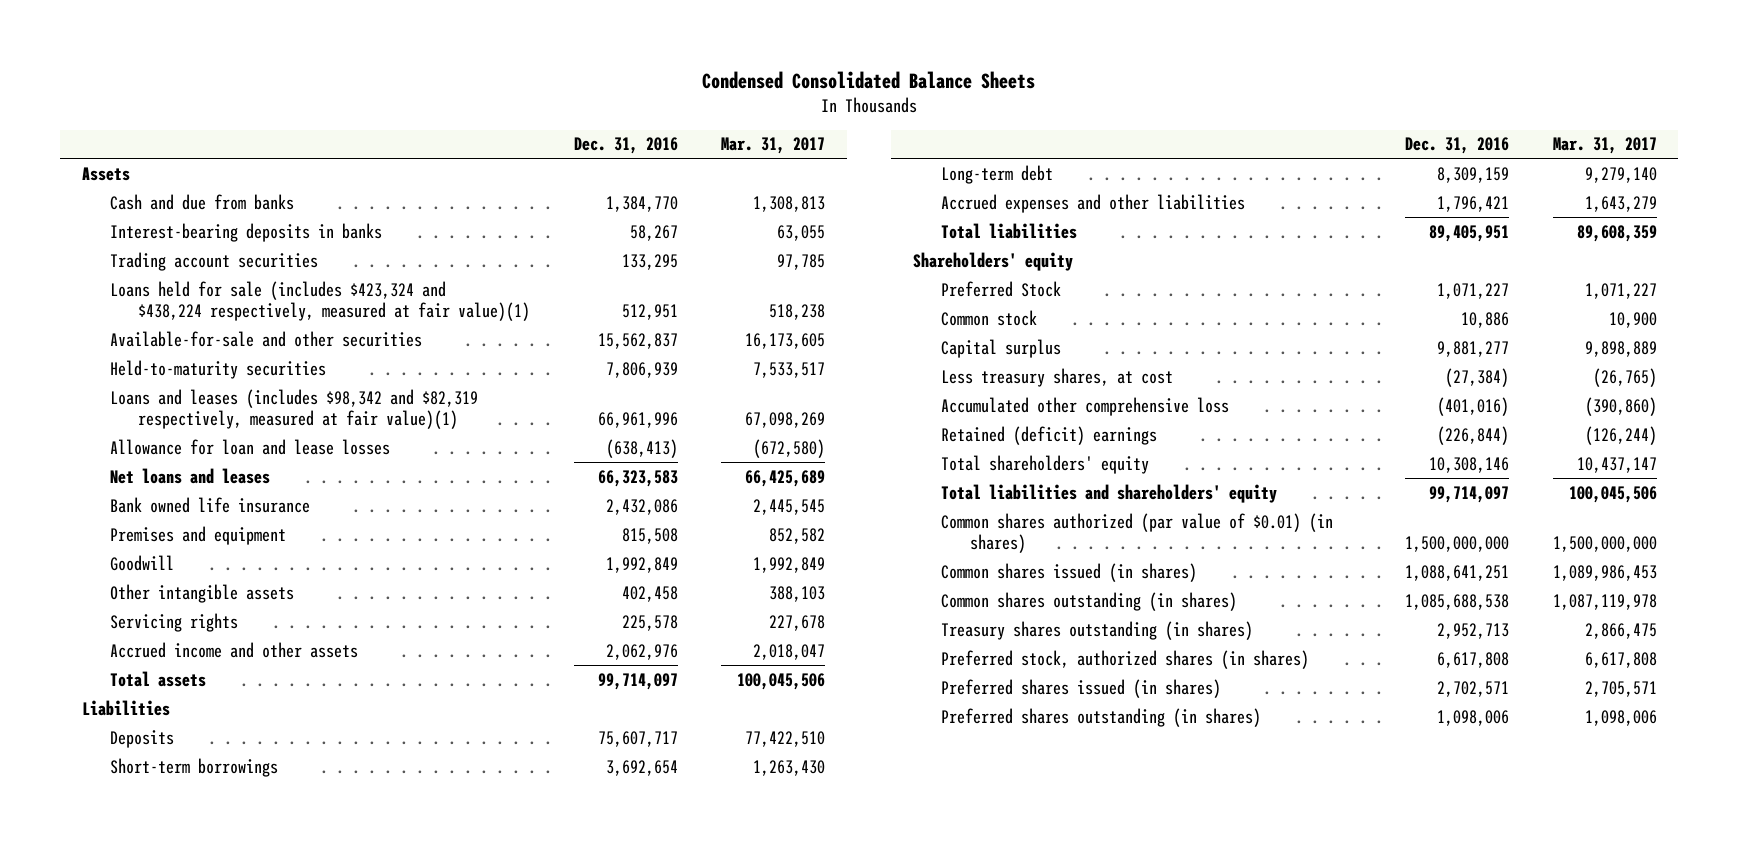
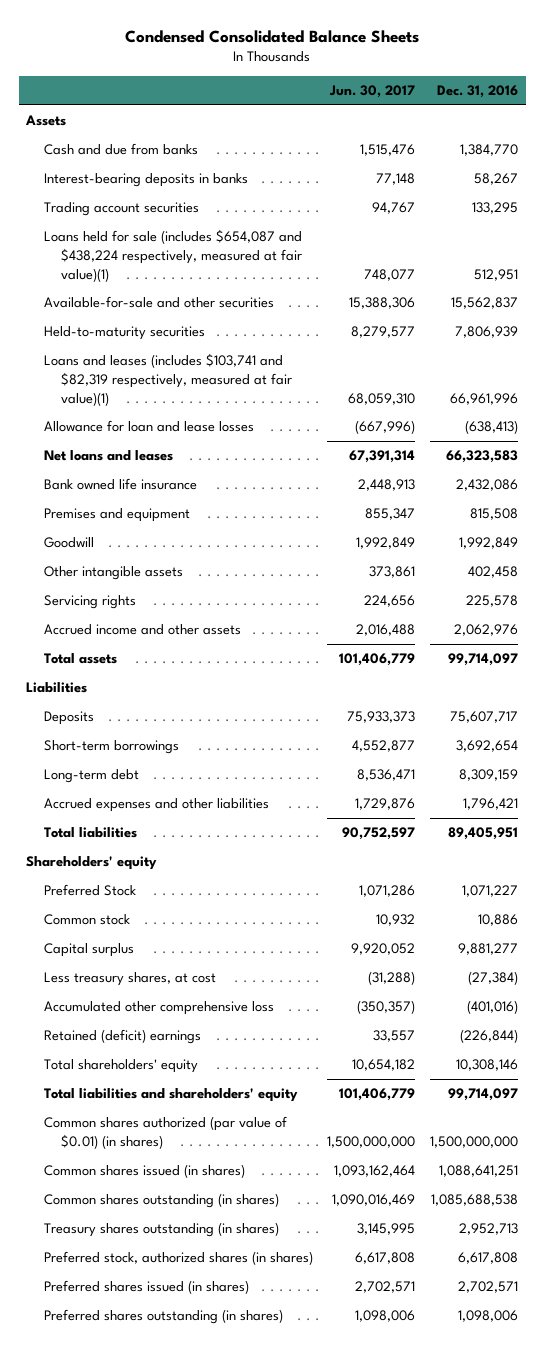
[721,137,826,155] Mar. 31, 2017 -> none
none -> [329,85,416,99] Jun. 30, 2017
[109,280,531,322] Loans held for sale (includes $423,324 and $438,224 respectively, measured at fair value)(1) -> [43,229,303,282] Loans held for sale (includes $654,087 and $438,224 respectively, measured at fair value)(1)
[109,388,478,430] Loans and leases (includes $98,342 and $82,319 respectively, measured at fair value)(1) -> [43,353,293,406] Loans and leases (includes $103,741 and $82,319 respectively, measured at fair value)(1)

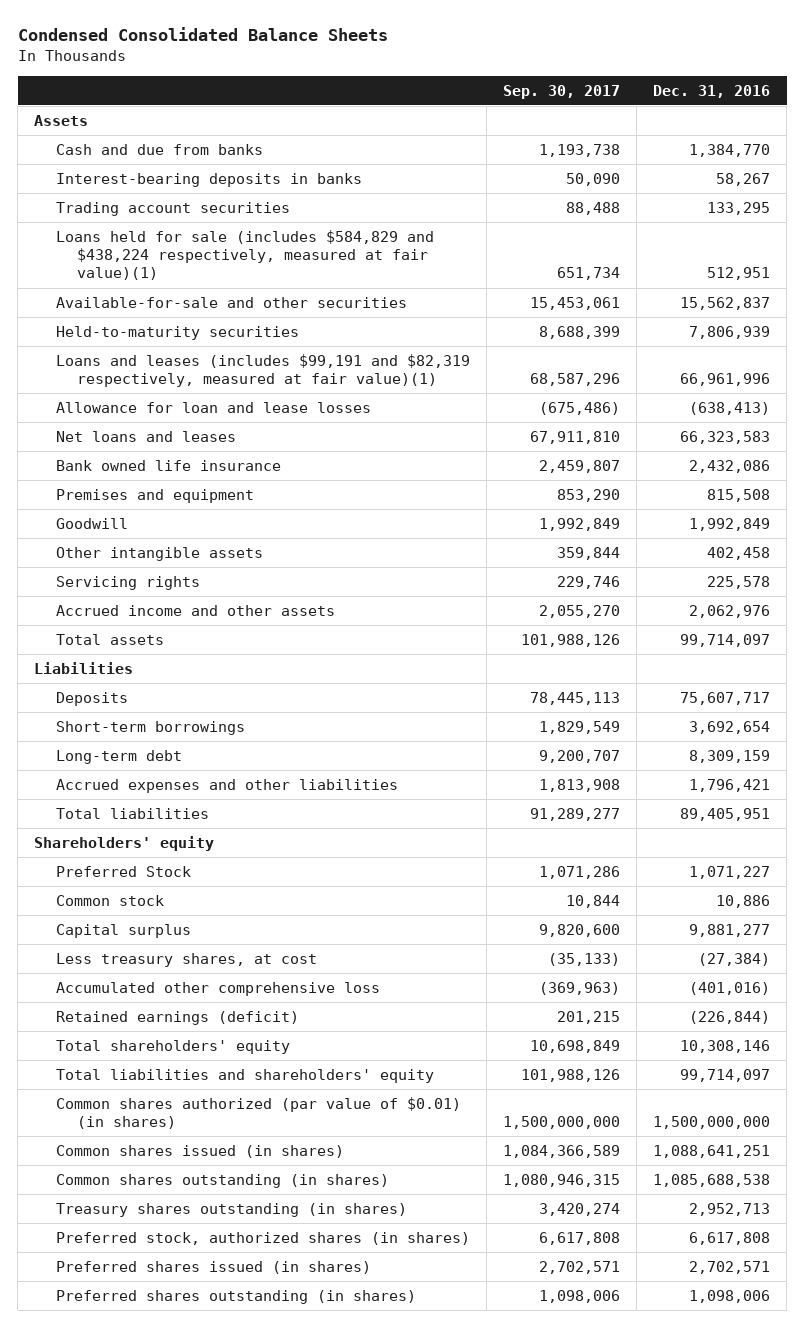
[329,85,416,99] Jun. 30, 2017 -> none
none -> [502,84,620,99] Sep. 30, 2017
[43,229,303,282] Loans held for sale (includes $654,087 and $438,224 respectively, measured at fair value)(1) -> [55,230,434,281] Loans held for sale (includes $584,829 and $438,224 respectively, measured at fair value)(1)
[43,353,293,406] Loans and leases (includes $103,741 and $82,319 respectively, measured at fair value)(1) -> [55,354,470,388] Loans and leases (includes $99,191 and $82,319 respectively, measured at fair value)(1)
[43,1029,201,1045] Retained (deficit) earnings -> [55,1011,299,1026] Retained earnings (deficit)

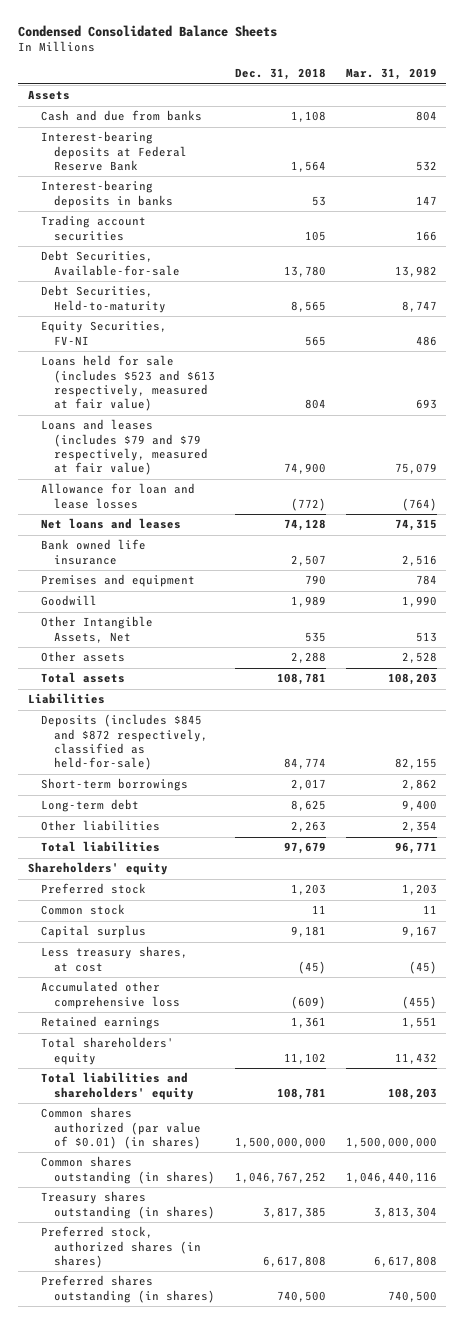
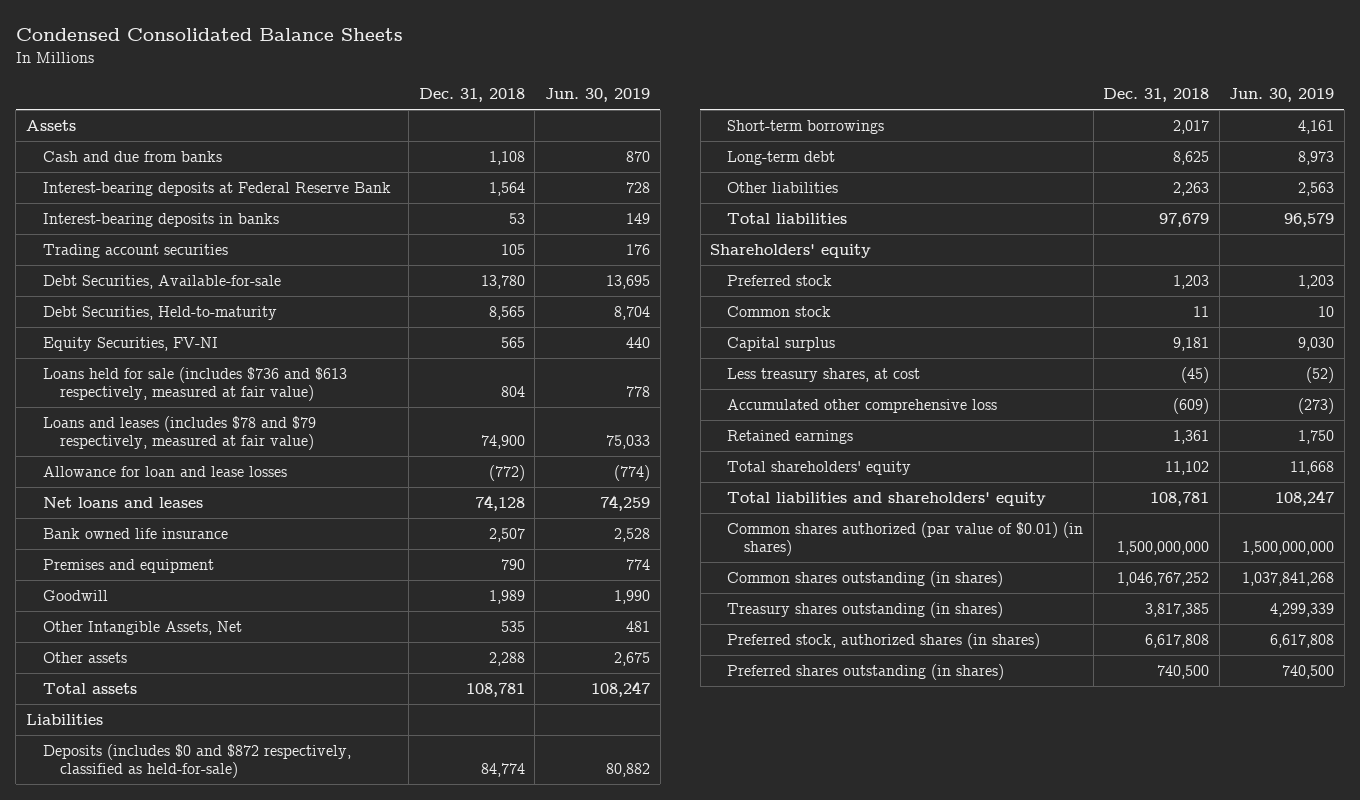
[345,68,437,81] Mar. 31, 2019 -> none
none -> [545,88,651,103] Jun. 30, 2019
[40,355,216,412] Loans held for sale (includes $523 and $613 respectively, measured at fair value) -> [42,366,347,402] Loans held for sale (includes $736 and $613 respectively, measured at fair value)
[40,419,209,476] Loans and leases (includes $79 and $79 respectively, measured at fair value) -> [42,415,316,451] Loans and leases (includes $78 and $79 respectively, measured at fair value)
[40,714,209,771] Deposits (includes $845 and $872 respectively, classified as held-for-sale) -> [42,743,351,779] Deposits (includes $0 and $872 respectively, classified as held-for-sale)

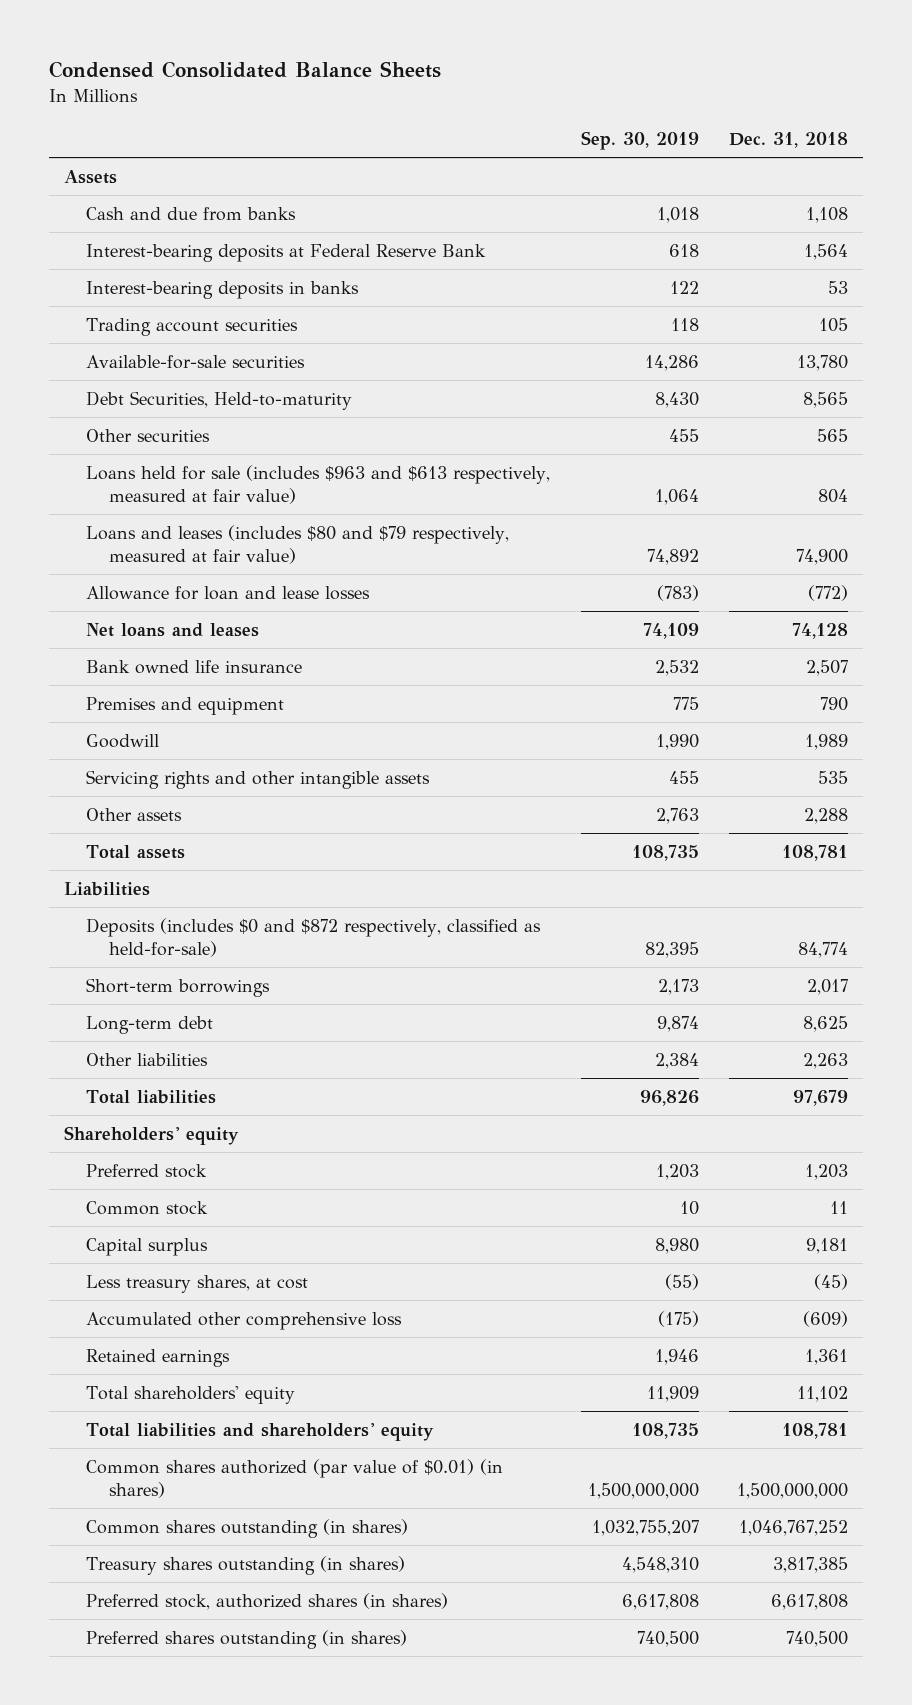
[545,88,651,103] Jun. 30, 2019 -> none
none -> [580,130,699,150] Sep. 30, 2019
[42,274,281,289] Debt Securities, Available-for-sale -> [86,354,306,369] Available-for-sale securities
[42,336,218,351] Equity Securities, FV-NI -> [86,428,211,442] Other securities
[42,366,347,402] Loans held for sale (includes $736 and $613 respectively, measured at fair value) -> [86,464,551,504] Loans held for sale (includes $963 and $613 respectively, measured at fair value)
[42,415,316,451] Loans and leases (includes $78 and $79 respectively, measured at fair value) -> [86,524,510,564] Loans and leases (includes $80 and $79 respectively, measured at fair value)
[42,620,242,635] Other Intangible Assets, Net -> [86,769,431,789] Servicing rights and other intangible assets

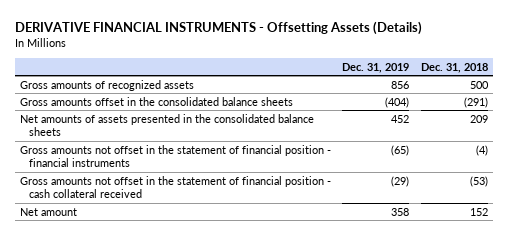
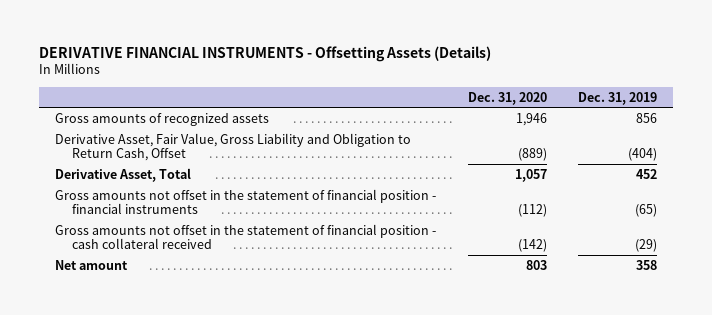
[420,62,488,73] Dec. 31, 2018 -> none
none -> [467,91,547,105] Dec. 31, 2020
[20,96,294,106] Gross amounts offset in the consolidated balance sheets -> [54,132,411,162] Derivative Asset, Fair Value, Gross Liability and Obligation to Return Cash, Offset
[20,113,315,137] Net amounts of assets presented in the consolidated balance sheets -> [54,167,191,182] Derivative Asset, Total

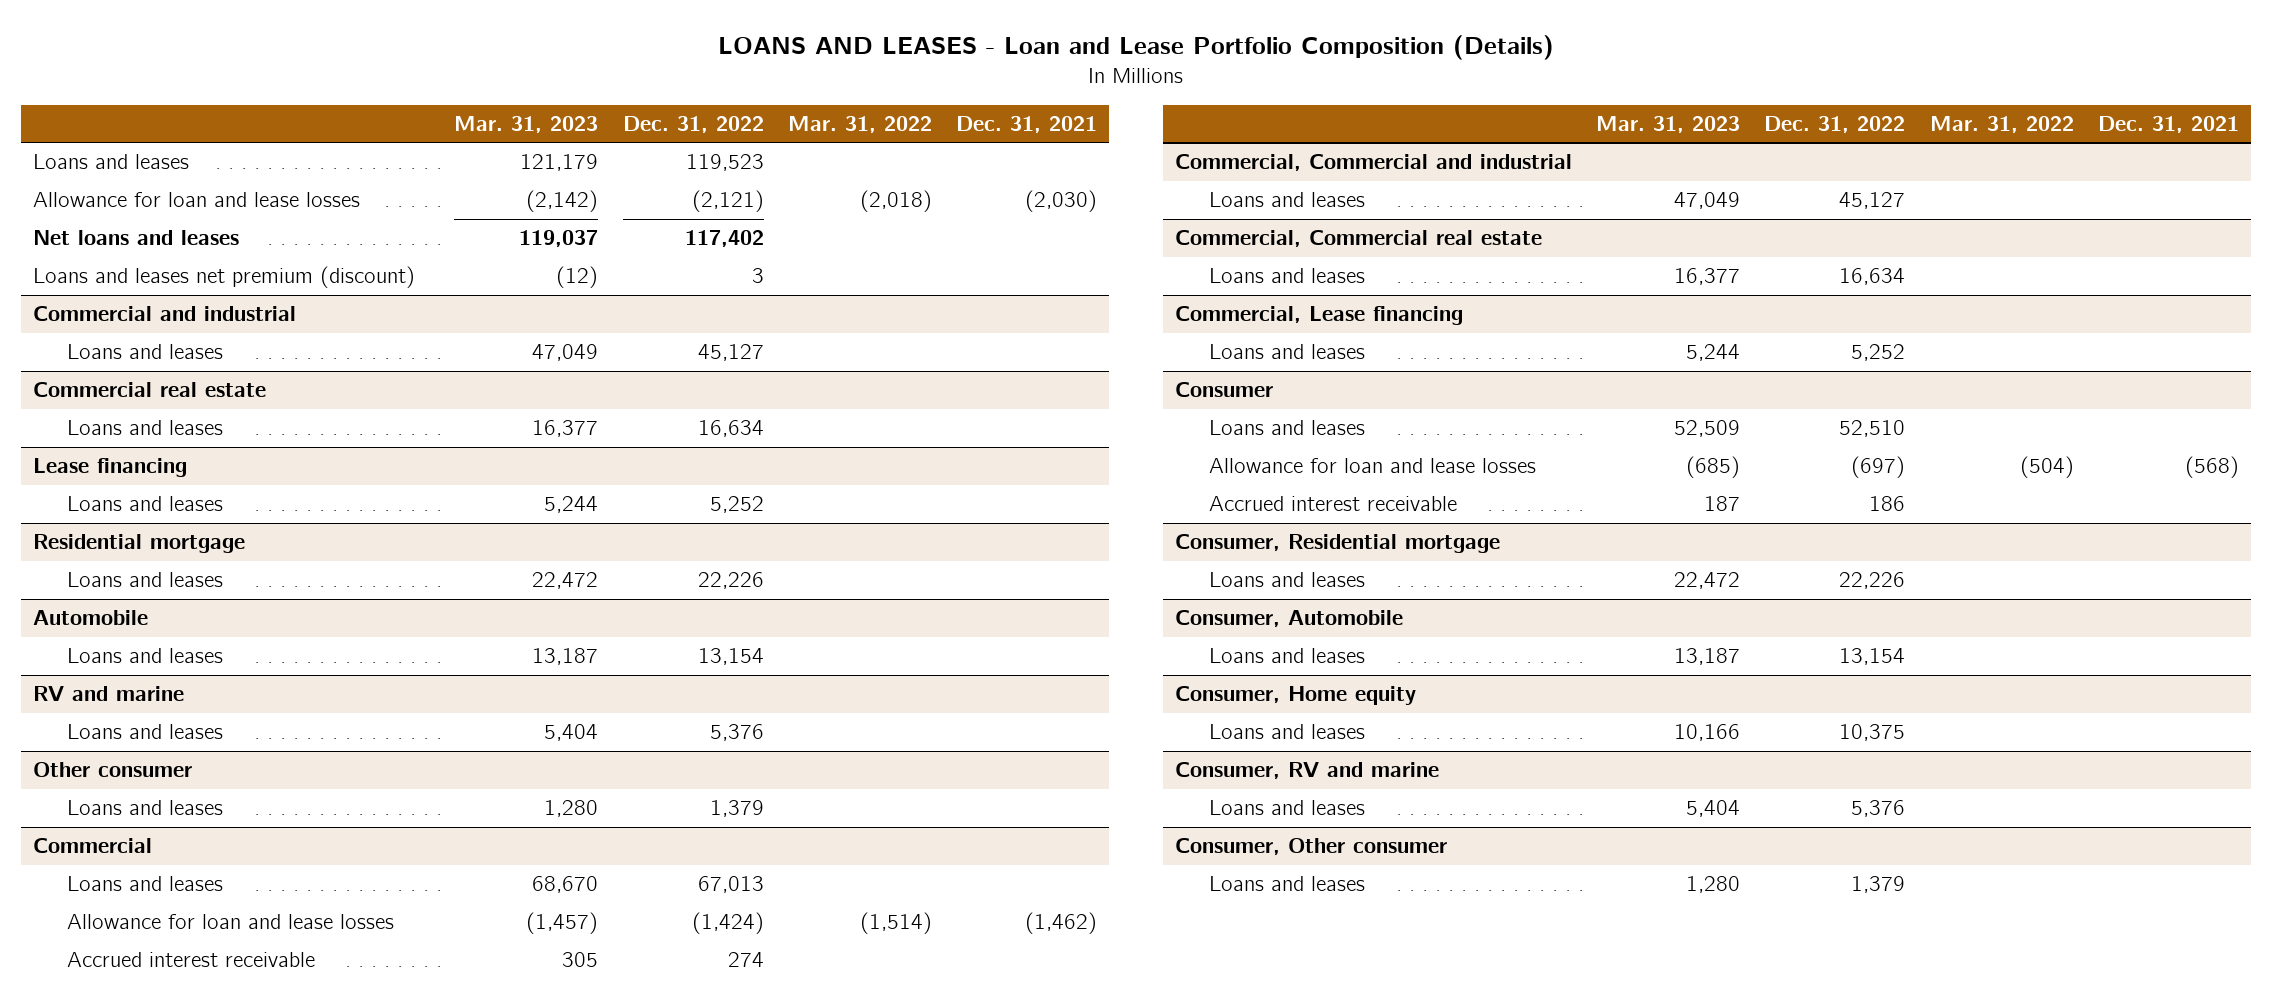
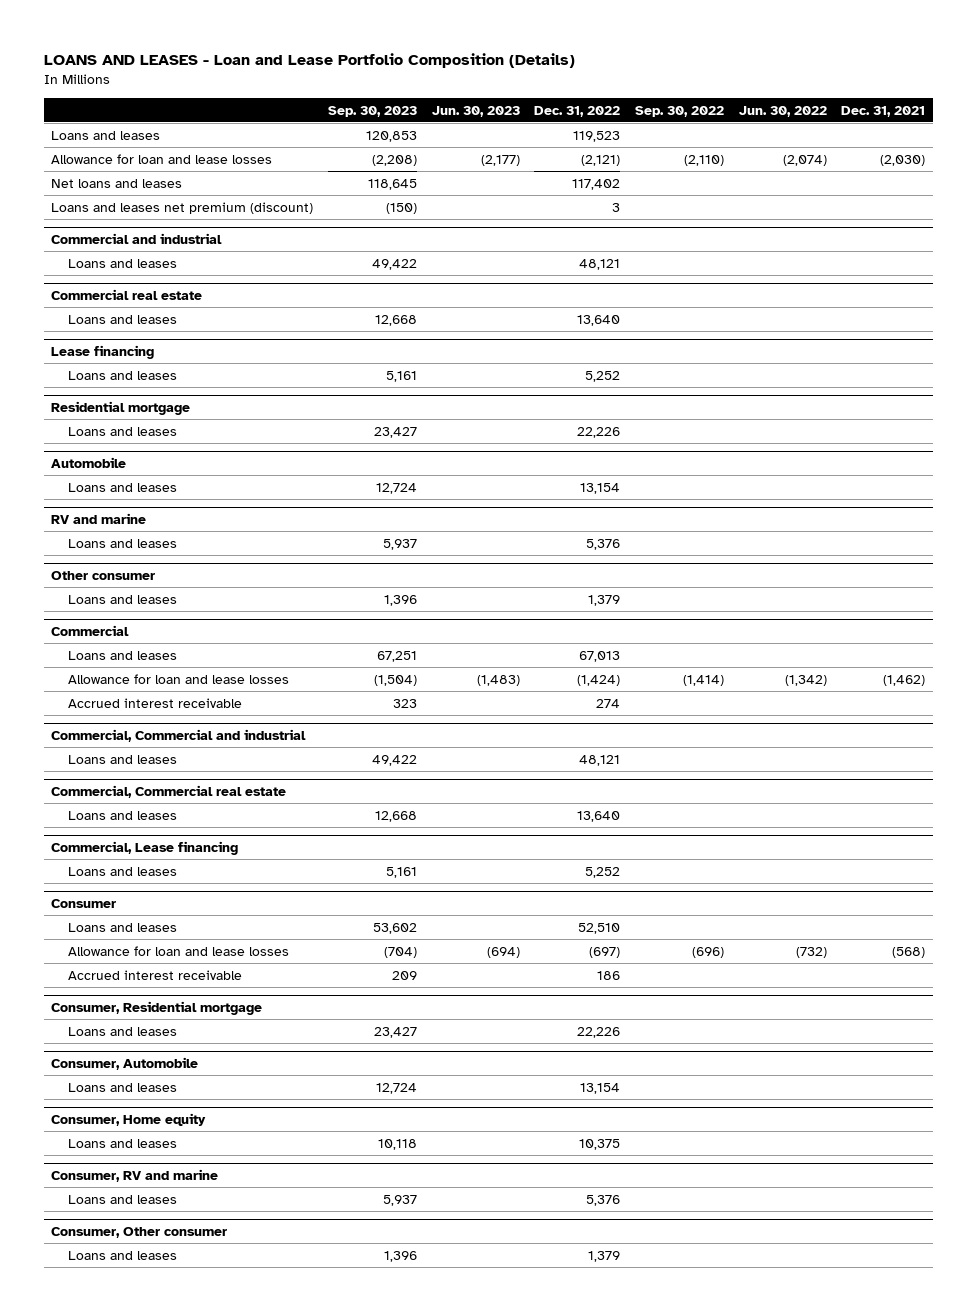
[454,115,599,133] Mar. 31, 2023 -> none
[787,115,932,133] Mar. 31, 2022 -> none
none -> [327,105,417,117] Sep. 30, 2023
none -> [431,105,520,117] Jun. 30, 2023
none -> [635,105,725,117] Sep. 30, 2022
none -> [738,105,827,117] Jun. 30, 2022
[697,344,764,362] 45,127 -> [579,258,621,270] 48,121
[697,420,764,438] 16,634 -> [577,314,621,326] 13,640
[1839,192,1906,210] 45,127 -> [579,754,621,766] 48,121
[1839,268,1906,286] 16,634 -> [577,810,621,822] 13,640

